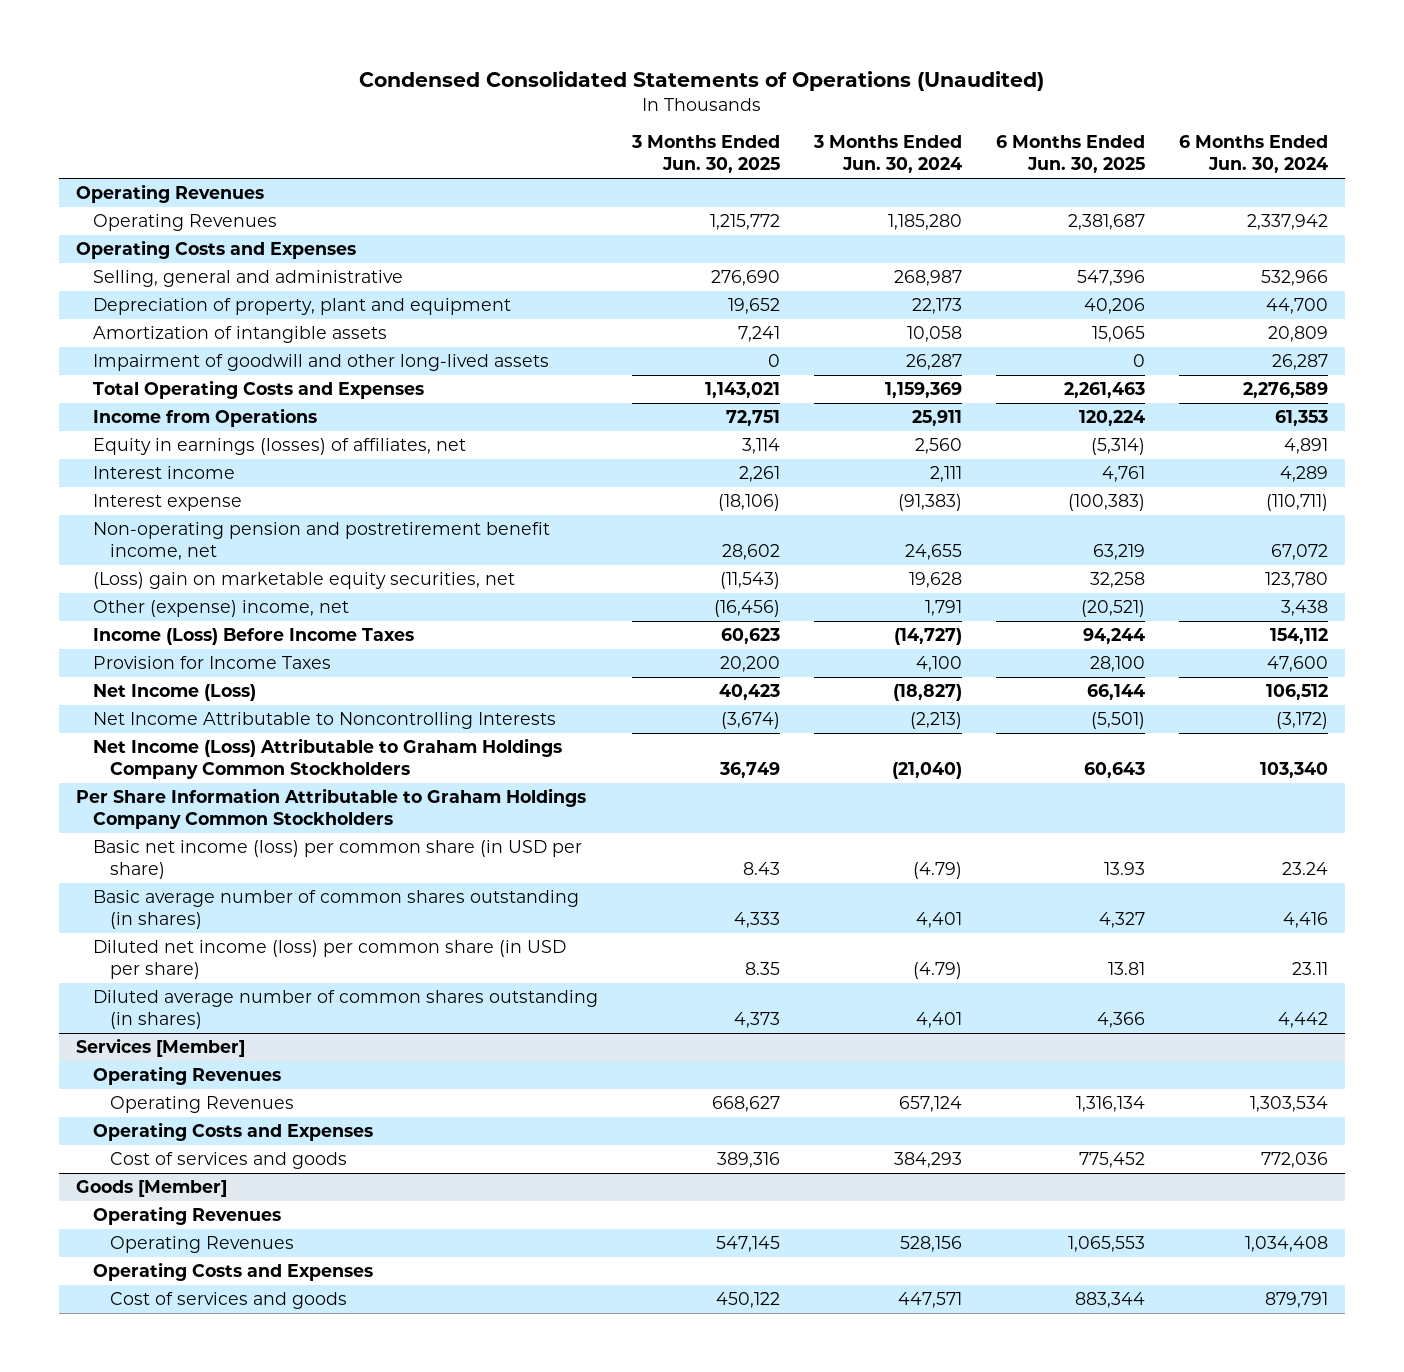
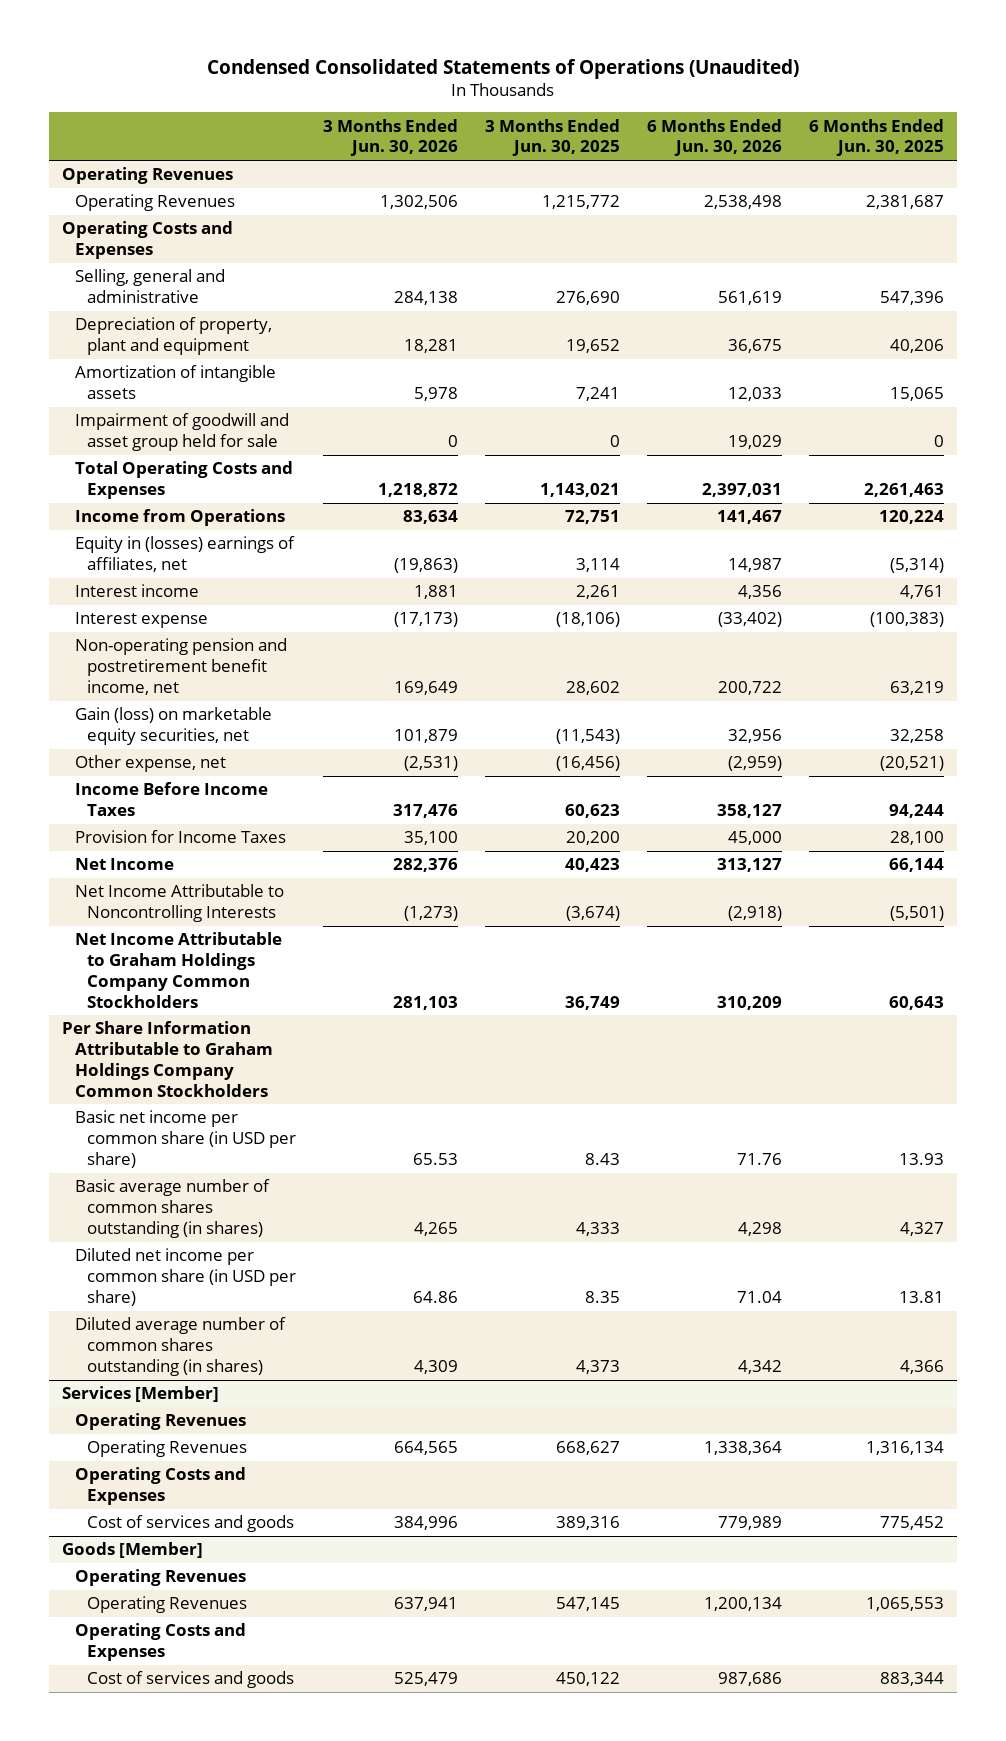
[812,135,962,174] 3 Months Ended Jun. 30, 2024 -> none
[1178,135,1328,174] 6 Months Ended Jun. 30, 2024 -> none
none -> [322,118,458,157] 3 Months Ended Jun. 30, 2026
none -> [646,118,782,157] 6 Months Ended Jun. 30, 2026
[93,354,550,372] Impairment of goodwill and other long-lived assets -> [74,413,289,452] Impairment of goodwill and asset group held for sale
[93,438,467,456] Equity in earnings (losses) of affiliates, net -> [74,536,295,573] Equity in (losses) earnings of affiliates, net
[93,572,516,590] (Loss) gain on marketable equity securities, net -> [74,707,272,746] Gain (loss) on marketable equity securities, net
[93,600,350,618] Other (expense) income, net -> [74,755,226,773] Other expense, net
[93,628,415,646] Income (Loss) Before Income Taxes -> [74,782,268,817] Income Before Income Taxes
[93,684,257,702] Net Income (Loss) -> [74,858,174,871] Net Income
[93,738,563,780] Net Income (Loss) Attributable to Graham Holdings Company Common Stockholders -> [74,932,282,1008] Net Income Attributable to Graham Holdings Company Common Stockholders
[93,840,583,880] Basic net income (loss) per common share (in USD per share) -> [74,1110,296,1168] Basic net income per common share (in USD per share)
[93,940,567,980] Diluted net income (loss) per common share (in USD per share) -> [74,1248,296,1306] Diluted net income per common share (in USD per share)

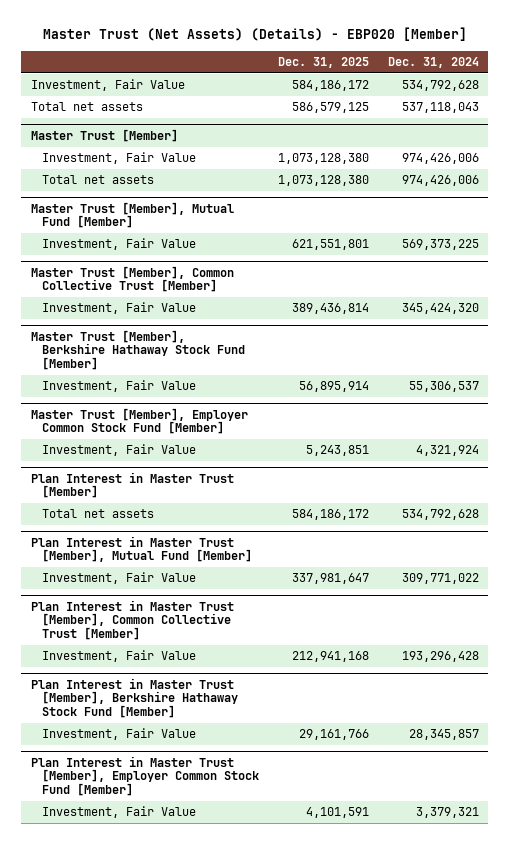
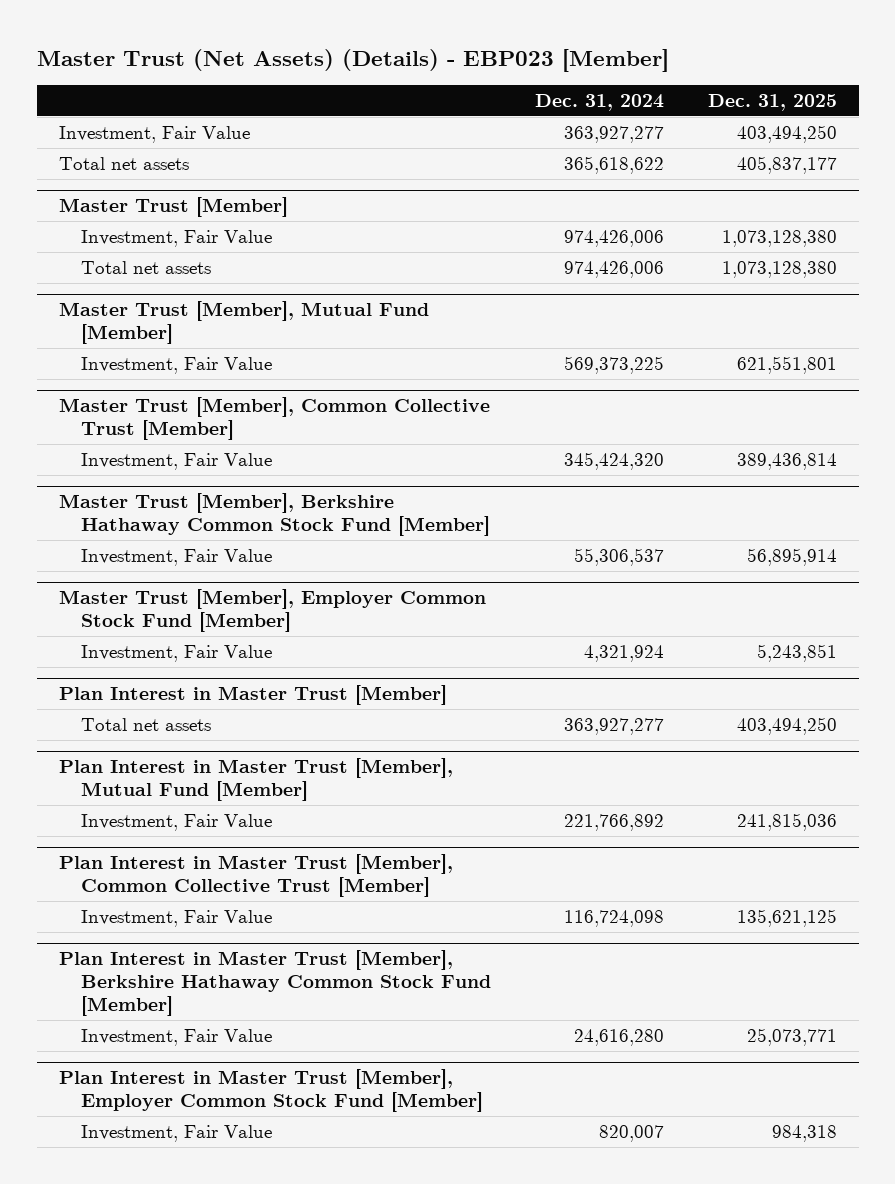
[42,27,467,42] Master Trust (Net Assets) (Details) - EBP020 [Member] -> [36,48,669,72] Master Trust (Net Assets) (Details) - EBP023 [Member]
[291,80,369,92] 584,186,172 -> [736,124,837,143] 403,494,250
[401,80,479,92] 534,792,628 -> [563,125,664,143] 363,927,277
[291,102,369,114] 586,579,125 -> [736,155,837,174] 405,837,177
[401,102,479,114] 537,118,043 -> [563,155,664,174] 365,618,622
[30,329,246,370] Master Trust [Member], Berkshire Hathaway Stock Fund [Member] -> [58,493,490,537] Master Trust [Member], Berkshire Hathaway Common Stock Fund [Member]
[291,509,369,521] 584,186,172 -> [736,716,837,735] 403,494,250
[401,509,479,521] 534,792,628 -> [563,717,664,735] 363,927,277
[291,573,369,585] 337,981,647 -> [736,812,837,831] 241,815,036
[401,573,479,585] 309,771,022 -> [563,813,664,831] 221,766,892
[291,651,369,663] 212,941,168 -> [736,908,837,927] 135,621,125
[401,651,479,663] 193,296,428 -> [563,909,664,927] 116,724,098
[30,677,239,718] Plan Interest in Master Trust [Member], Berkshire Hathaway Stock Fund [Member] -> [58,950,491,1016] Plan Interest in Master Trust [Member], Berkshire Hathaway Common Stock Fund [Member]
[298,729,369,741] 29,161,766 -> [746,1027,837,1046] 25,073,771
[408,729,479,741] 28,345,857 -> [573,1028,664,1046] 24,616,280
[305,807,369,819] 4,101,591 -> [771,1124,837,1142] 984,318
[415,807,479,819] 3,379,321 -> [598,1124,664,1142] 820,007

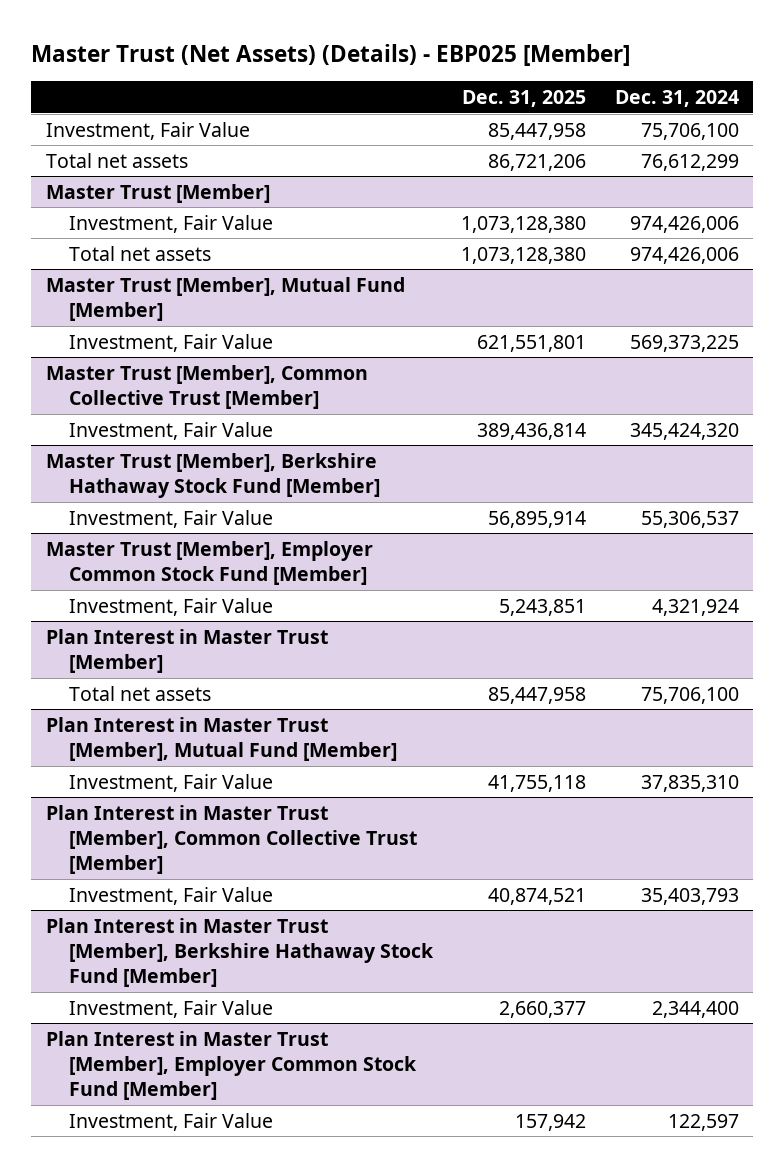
[36,48,669,72] Master Trust (Net Assets) (Details) - EBP023 [Member] -> [31,43,631,66] Master Trust (Net Assets) (Details) - EBP025 [Member]
[563,125,664,143] 363,927,277 -> [640,122,739,140] 75,706,100
[736,124,837,143] 403,494,250 -> [488,122,587,140] 85,447,958
[563,155,664,174] 365,618,622 -> [640,153,739,171] 76,612,299
[736,155,837,174] 405,837,177 -> [488,153,587,171] 86,721,206
[58,493,490,537] Master Trust [Member], Berkshire Hathaway Common Stock Fund [Member] -> [45,452,380,498] Master Trust [Member], Berkshire Hathaway Stock Fund [Member]
[563,717,664,735] 363,927,277 -> [640,686,739,704] 75,706,100
[736,716,837,735] 403,494,250 -> [488,686,587,704] 85,447,958
[563,813,664,831] 221,766,892 -> [640,774,739,792] 37,835,310
[736,812,837,831] 241,815,036 -> [488,774,587,792] 41,755,118
[563,909,664,927] 116,724,098 -> [640,887,739,905] 35,403,793
[736,908,837,927] 135,621,125 -> [488,887,587,905] 40,874,521
[58,950,491,1016] Plan Interest in Master Trust [Member], Berkshire Hathaway Common Stock Fund [Member] -> [45,917,434,988] Plan Interest in Master Trust [Member], Berkshire Hathaway Stock Fund [Member]
[573,1028,664,1046] 24,616,280 -> [651,1000,739,1018] 2,344,400
[746,1027,837,1046] 25,073,771 -> [499,1000,587,1018] 2,660,377
[598,1124,664,1142] 820,007 -> [667,1113,739,1131] 122,597
[771,1124,837,1142] 984,318 -> [515,1113,587,1131] 157,942

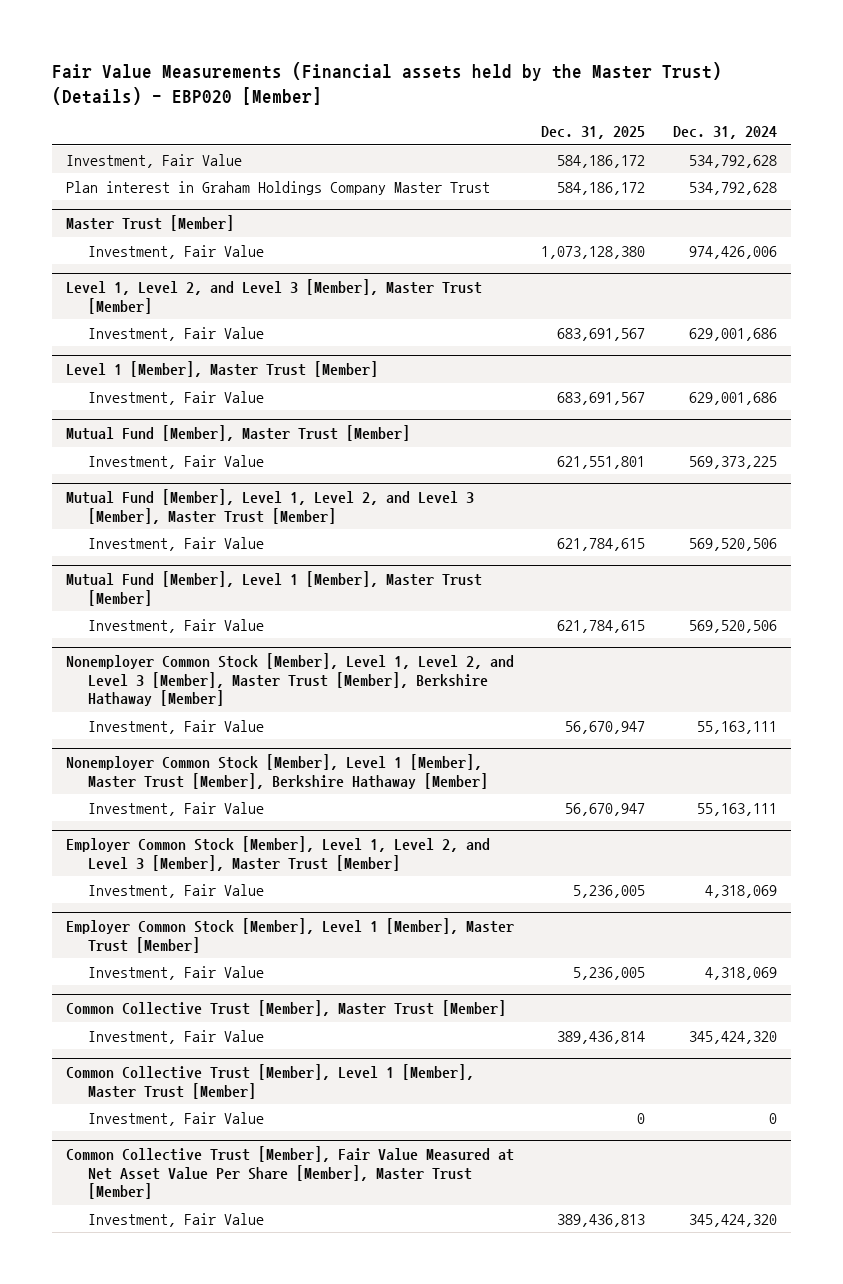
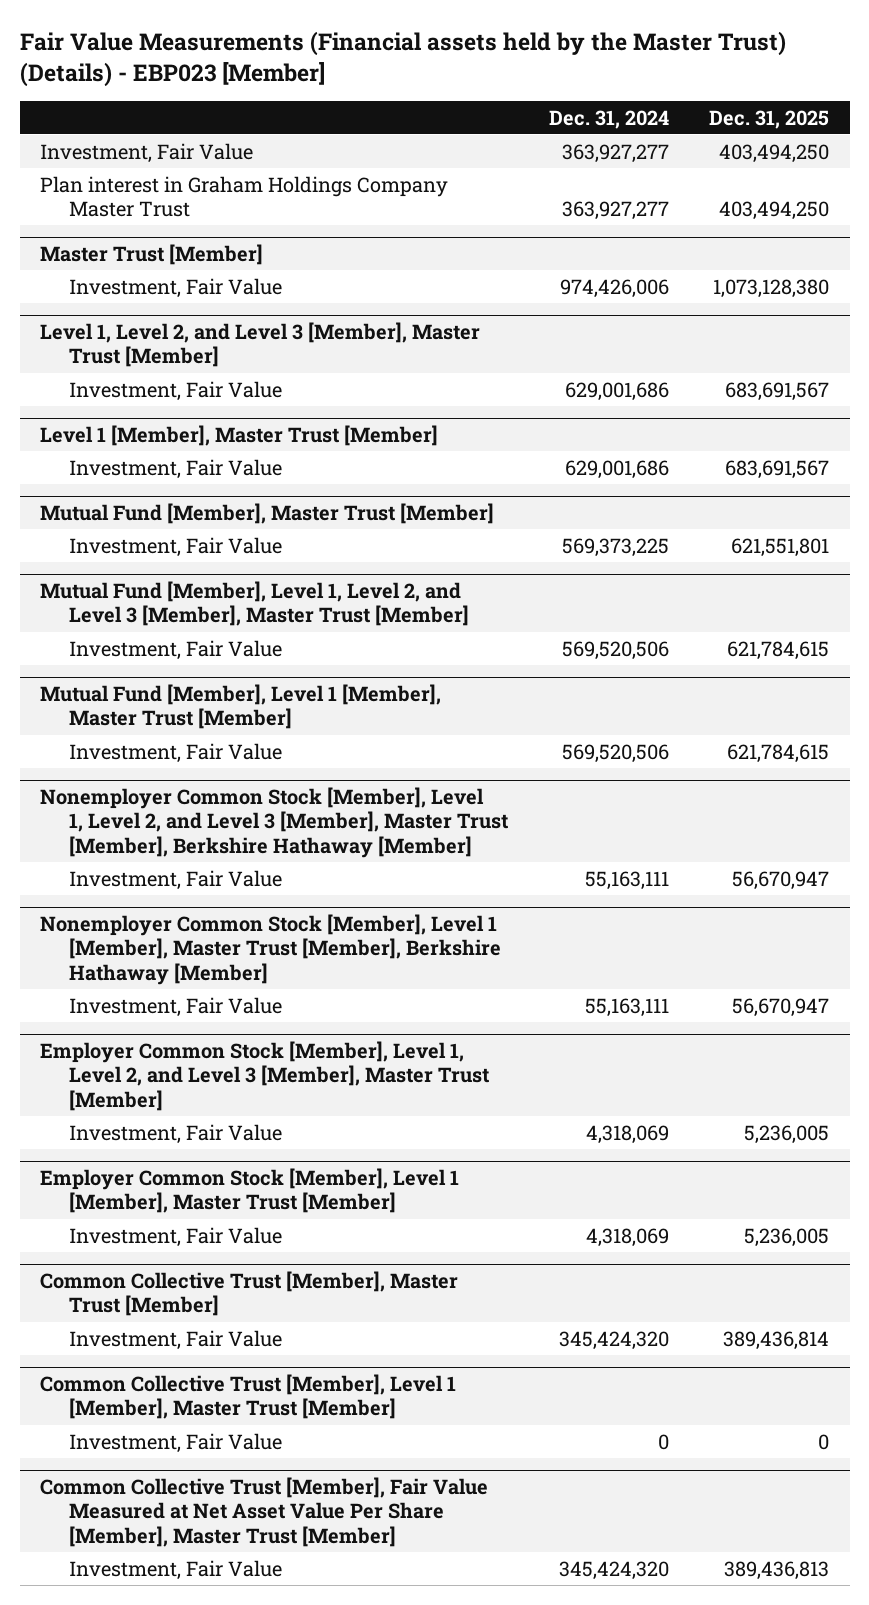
[51,61,722,105] Fair Value Measurements (Financial assets held by the Master Trust) (Details) - EBP020 [Member] -> [19,31,786,88] Fair Value Measurements (Financial assets held by the Master Trust) (Details) - EBP023 [Member]
[557,154,646,168] 584,186,172 -> [719,143,830,163] 403,494,250
[689,154,778,168] 534,792,628 -> [561,143,669,163] 363,927,277
[557,181,646,195] 584,186,172 -> [719,201,830,221] 403,494,250
[689,181,778,195] 534,792,628 -> [561,201,669,221] 363,927,277

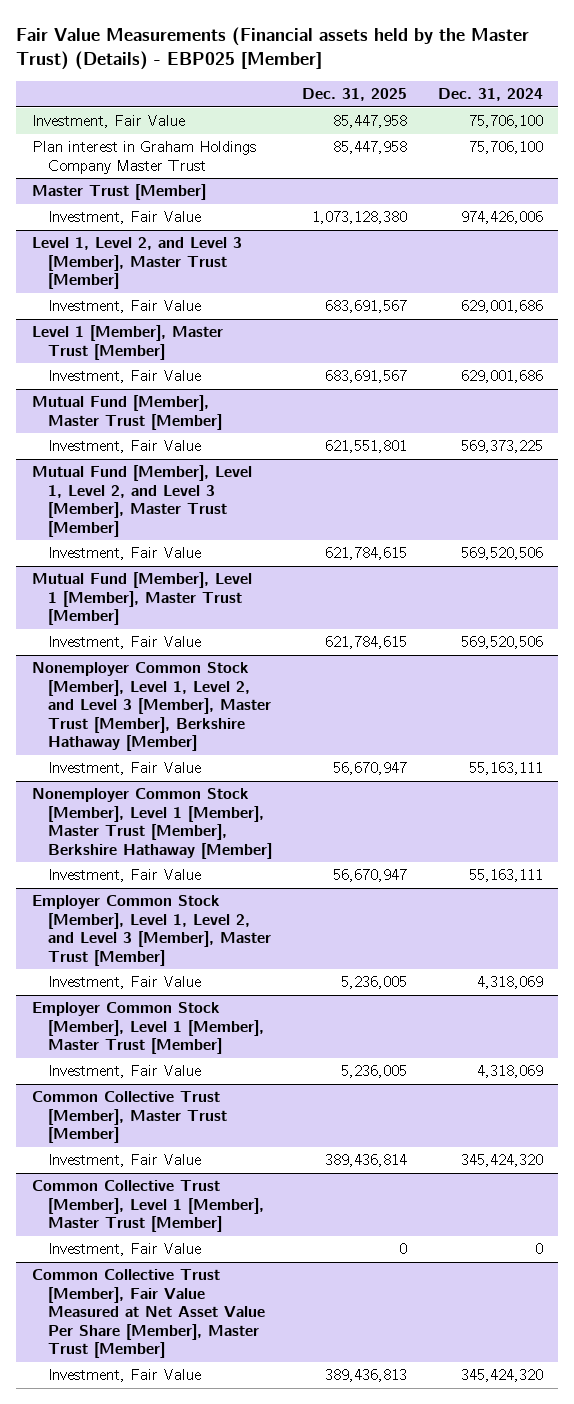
[19,31,786,88] Fair Value Measurements (Financial assets held by the Master Trust) (Details) - EBP023 [Member] -> [16,26,530,71] Fair Value Measurements (Financial assets held by the Master Trust) (Details) - EBP025 [Member]
[561,143,669,163] 363,927,277 -> [468,115,543,129] 75,706,100
[719,143,830,163] 403,494,250 -> [333,115,408,129] 85,447,958
[561,201,669,221] 363,927,277 -> [468,141,543,155] 75,706,100
[719,201,830,221] 403,494,250 -> [333,141,408,155] 85,447,958

